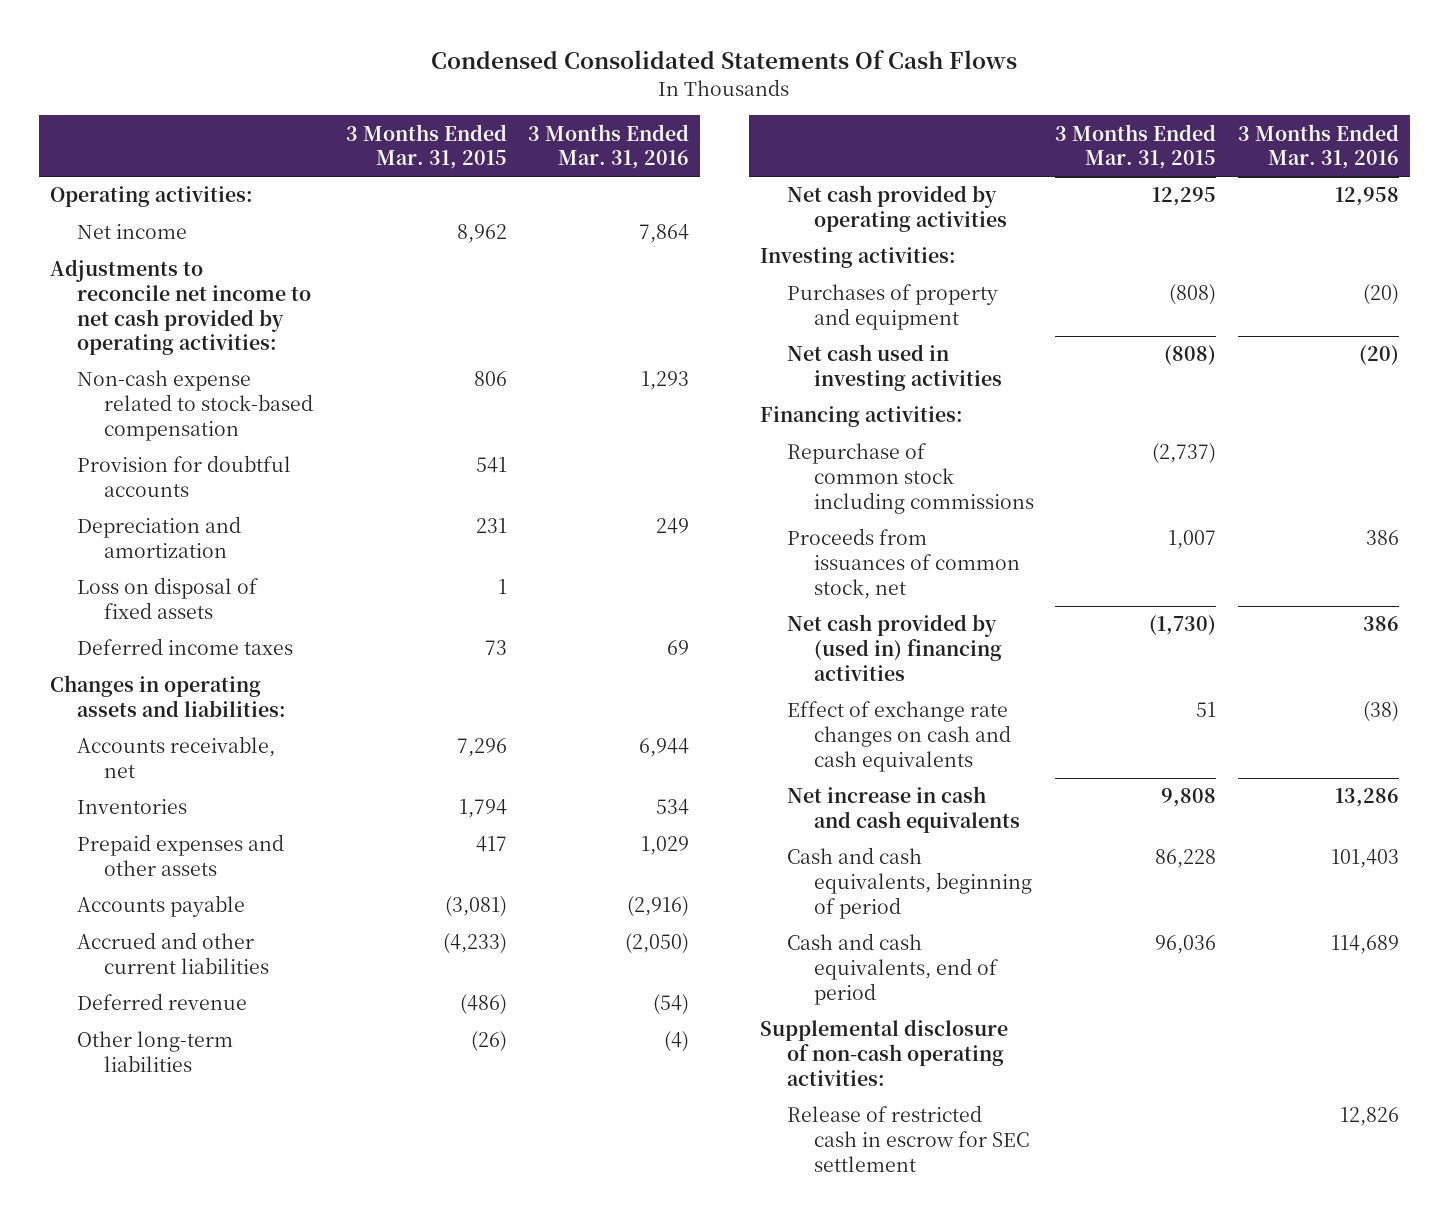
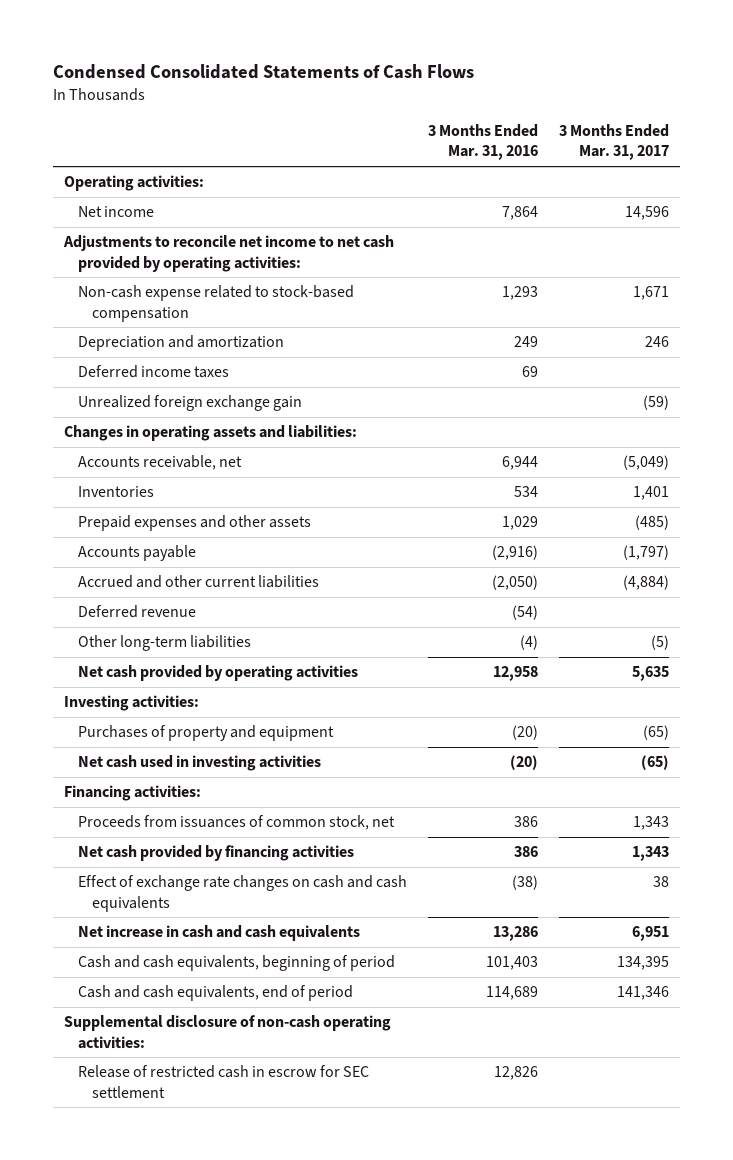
[431,50,1018,70] Condensed Consolidated Statements Of Cash Flows -> [53,64,475,80] Condensed Consolidated Statements of Cash Flows
[345,123,507,170] 3 Months Ended Mar. 31, 2015 -> none
none -> [559,124,670,161] 3 Months Ended Mar. 31, 2017
[76,455,291,498] Provision for doubtful accounts -> none
[76,577,258,620] Loss on disposal of fixed assets -> none
none -> [77,395,302,412] Unrealized foreign exchange gain
[786,443,1034,514] Repurchase of common stock including commissions -> none
[786,614,1002,681] Net cash provided by (used in) financing activities -> [77,845,354,862] Net cash provided by financing activities

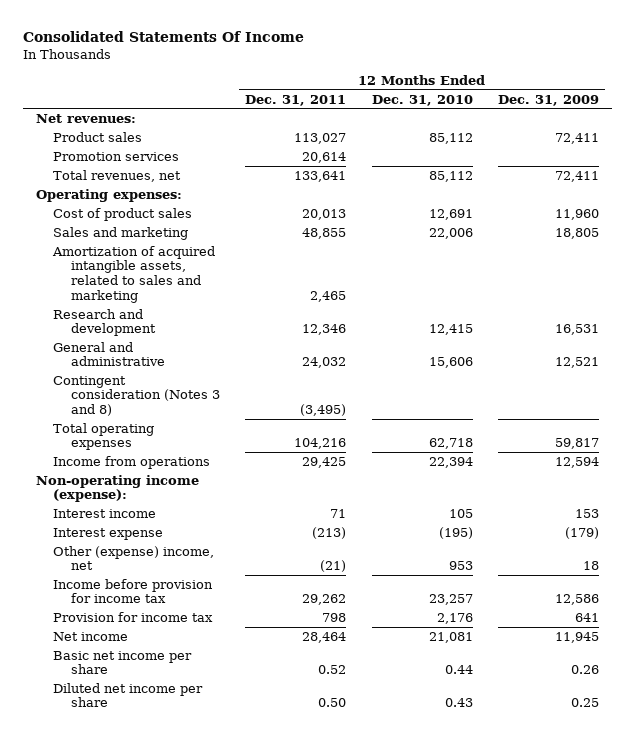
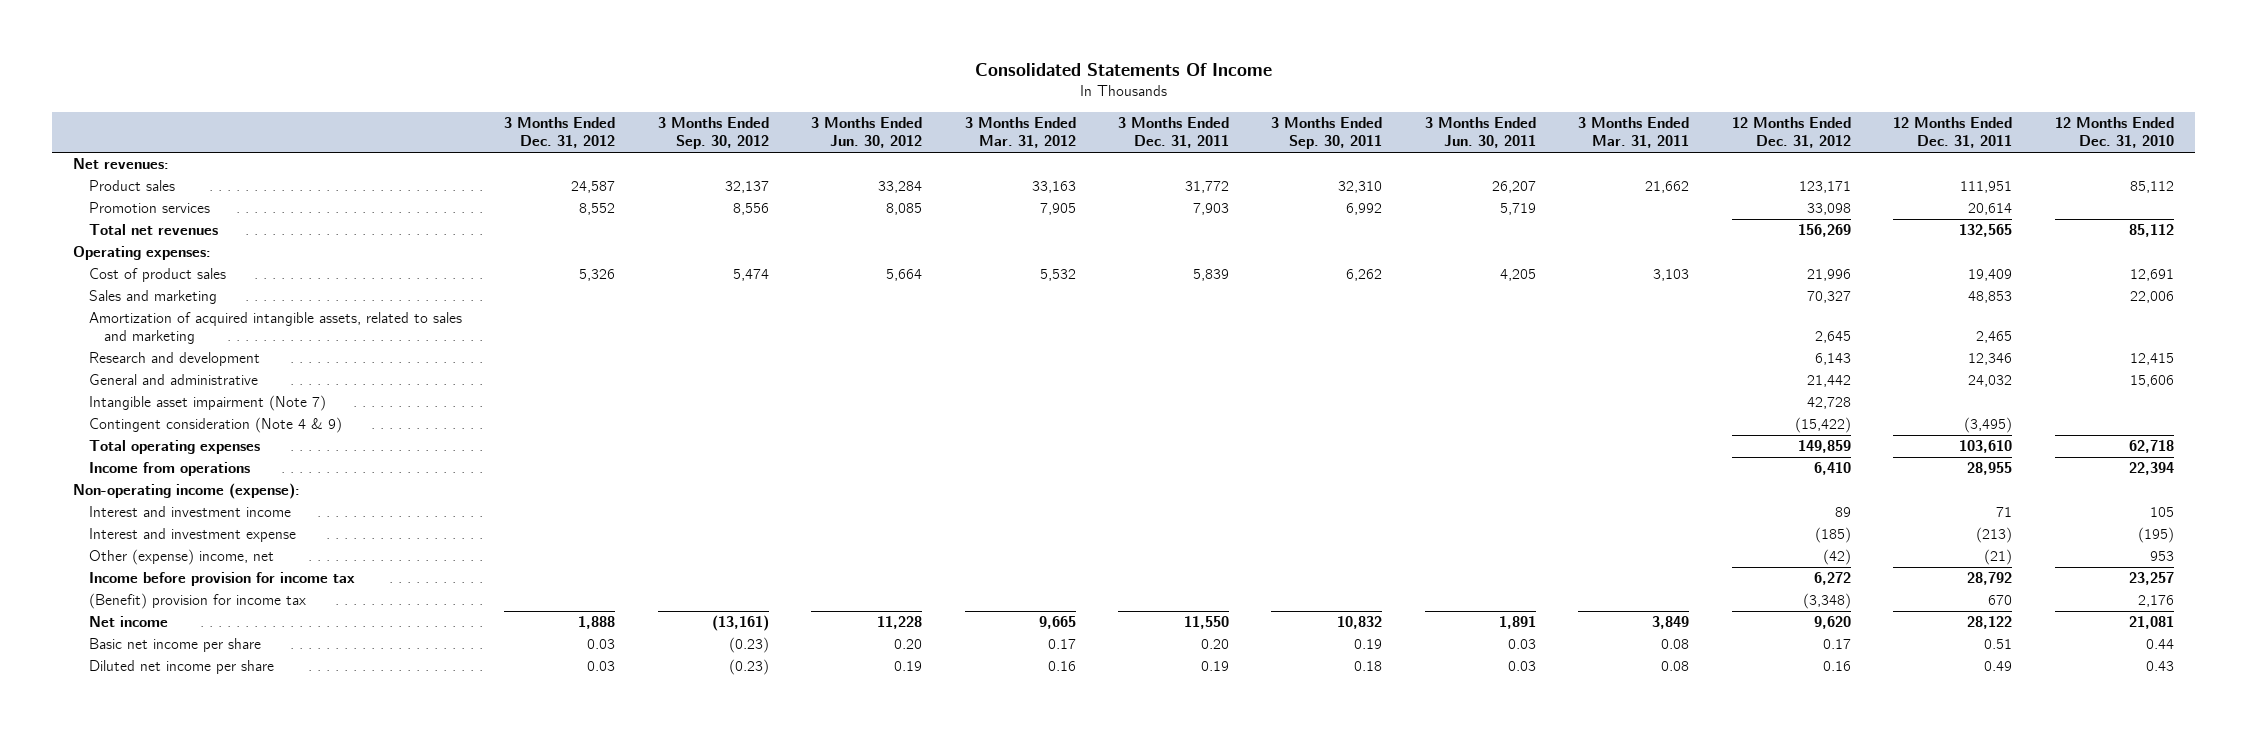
[498,94,600,106] Dec. 31, 2009 -> none
none -> [504,117,616,149] 3 Months Ended Dec. 31, 2012
none -> [657,117,769,150] 3 Months Ended Sep. 30, 2012
none -> [811,117,923,149] 3 Months Ended Jun. 30, 2012
none -> [964,117,1076,149] 3 Months Ended Mar. 31, 2012
none -> [1118,117,1230,149] 3 Months Ended Dec. 31, 2011
none -> [1271,117,1383,150] 3 Months Ended Sep. 30, 2011
none -> [1424,117,1536,149] 3 Months Ended Jun. 30, 2011
none -> [1578,117,1690,149] 3 Months Ended Mar. 31, 2011
none -> [1731,117,1851,149] 12 Months Ended Dec. 31, 2012
[294,132,347,144] 113,027 -> [1960,181,2013,194] 111,951
[53,169,182,182] Total revenues, net -> [88,224,218,236] Total net revenues
[294,170,347,182] 133,641 -> [1959,224,2013,238] 132,565
[302,208,347,220] 20,013 -> [1968,269,2013,282] 19,409
[302,227,347,239] 48,855 -> [1968,291,2013,304] 48,853
none -> [88,395,326,412] Intangible asset impairment (Note 7)
[53,375,221,417] Contingent consideration (Notes 3 and 8) -> [88,417,342,434] Contingent consideration (Note 4 & 9)
[294,438,347,450] 104,216 -> [1959,440,2013,454] 103,610
[302,456,347,468] 29,425 -> [1967,462,2013,476] 28,955
[53,508,157,518] Interest income -> [88,506,291,518] Interest and investment income
[53,527,164,540] Interest expense -> [88,528,296,543] Interest and investment expense
[302,594,347,606] 29,262 -> [1967,572,2013,586] 28,792
[53,611,214,622] Provision for income tax -> [88,593,306,610] (Benefit) provision for income tax
[322,612,347,622] 798 -> [1988,595,2013,606] 670
[302,631,347,643] 28,464 -> [1967,616,2013,630] 28,122
[318,665,347,675] 0.52 -> [1984,639,2013,650] 0.51
[318,698,347,708] 0.50 -> [1984,661,2013,672] 0.49

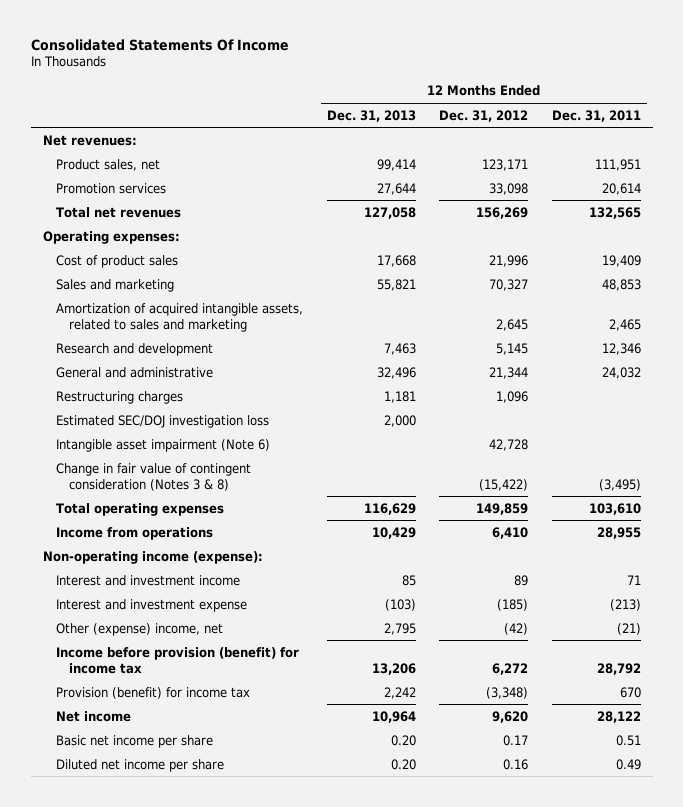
[504,117,616,149] 3 Months Ended Dec. 31, 2012 -> none
[657,117,769,150] 3 Months Ended Sep. 30, 2012 -> none
[811,117,923,149] 3 Months Ended Jun. 30, 2012 -> none
[964,117,1076,149] 3 Months Ended Mar. 31, 2012 -> none
[1118,117,1230,149] 3 Months Ended Dec. 31, 2011 -> none
[1271,117,1383,150] 3 Months Ended Sep. 30, 2011 -> none
[1424,117,1536,149] 3 Months Ended Jun. 30, 2011 -> none
[1578,117,1690,149] 3 Months Ended Mar. 31, 2011 -> none
[2054,117,2174,149] 12 Months Ended Dec. 31, 2010 -> none
none -> [326,109,416,122] Dec. 31, 2013
[88,180,175,192] Product sales -> [55,158,160,171] Product sales, net
[1814,353,1851,366] 6,143 -> [496,342,529,355] 5,145
[1806,375,1851,388] 21,442 -> [489,366,529,379] 21,344
none -> [55,390,183,404] Restructuring charges
none -> [55,414,269,428] Estimated SEC/DOJ investigation loss
[88,395,326,412] Intangible asset impairment (Note 7) -> [55,438,270,452] Intangible asset impairment (Note 6)
[88,417,342,434] Contingent consideration (Note 4 & 9) -> [55,462,251,491] Change in fair value of contingent consideration (Notes 3 & 8)
[88,572,355,587] Income before provision for income tax -> [55,646,299,674] Income before provision (benefit) for income tax
[88,593,306,610] (Benefit) provision for income tax -> [55,686,250,699] Provision (benefit) for income tax

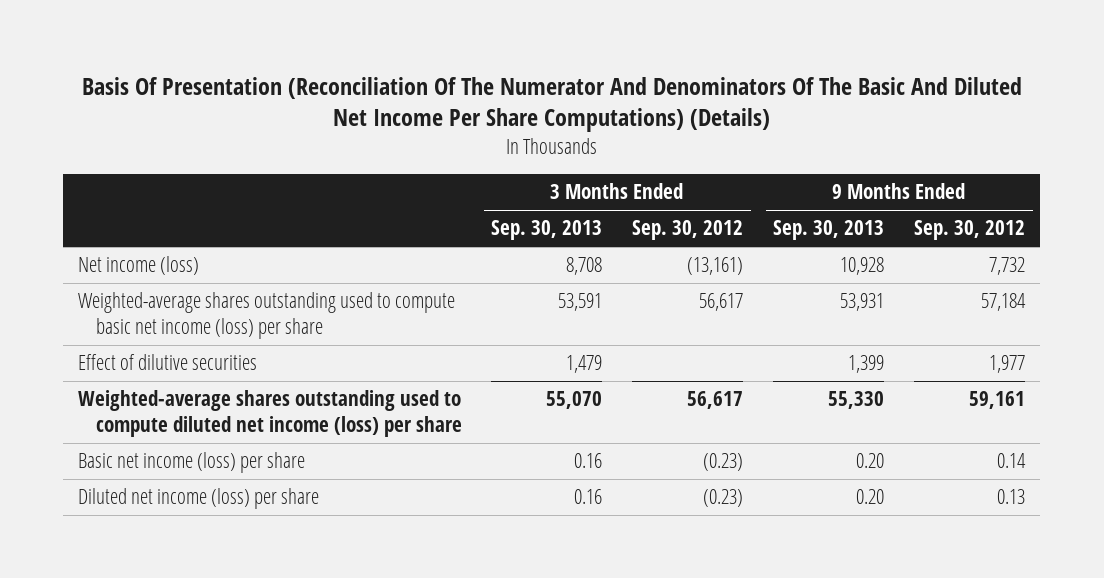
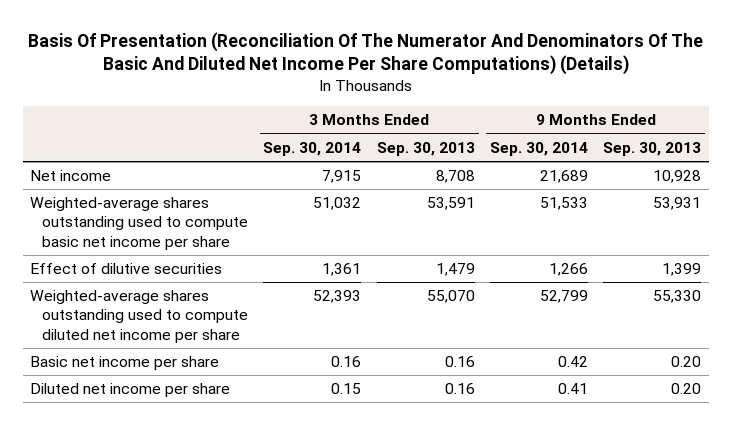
[632,220,744,241] Sep. 30, 2012 -> none
[914,220,1026,241] Sep. 30, 2012 -> none
none -> [263,141,362,156] Sep. 30, 2014
none -> [490,141,589,156] Sep. 30, 2014
[78,256,200,276] Net income (loss) -> [30,170,112,182] Net income
[78,292,456,339] Weighted-average shares outstanding used to compute basic net income (loss) per share -> [30,197,249,250] Weighted-average shares outstanding used to compute basic net income per share
[78,390,462,437] Weighted-average shares outstanding used to compute diluted net income (loss) per share -> [30,290,249,343] Weighted-average shares outstanding used to compute diluted net income per share
[78,452,306,474] Basic net income (loss) per share -> [30,356,220,371] Basic net income per share
[78,488,320,510] Diluted net income (loss) per share -> [30,383,231,398] Diluted net income per share

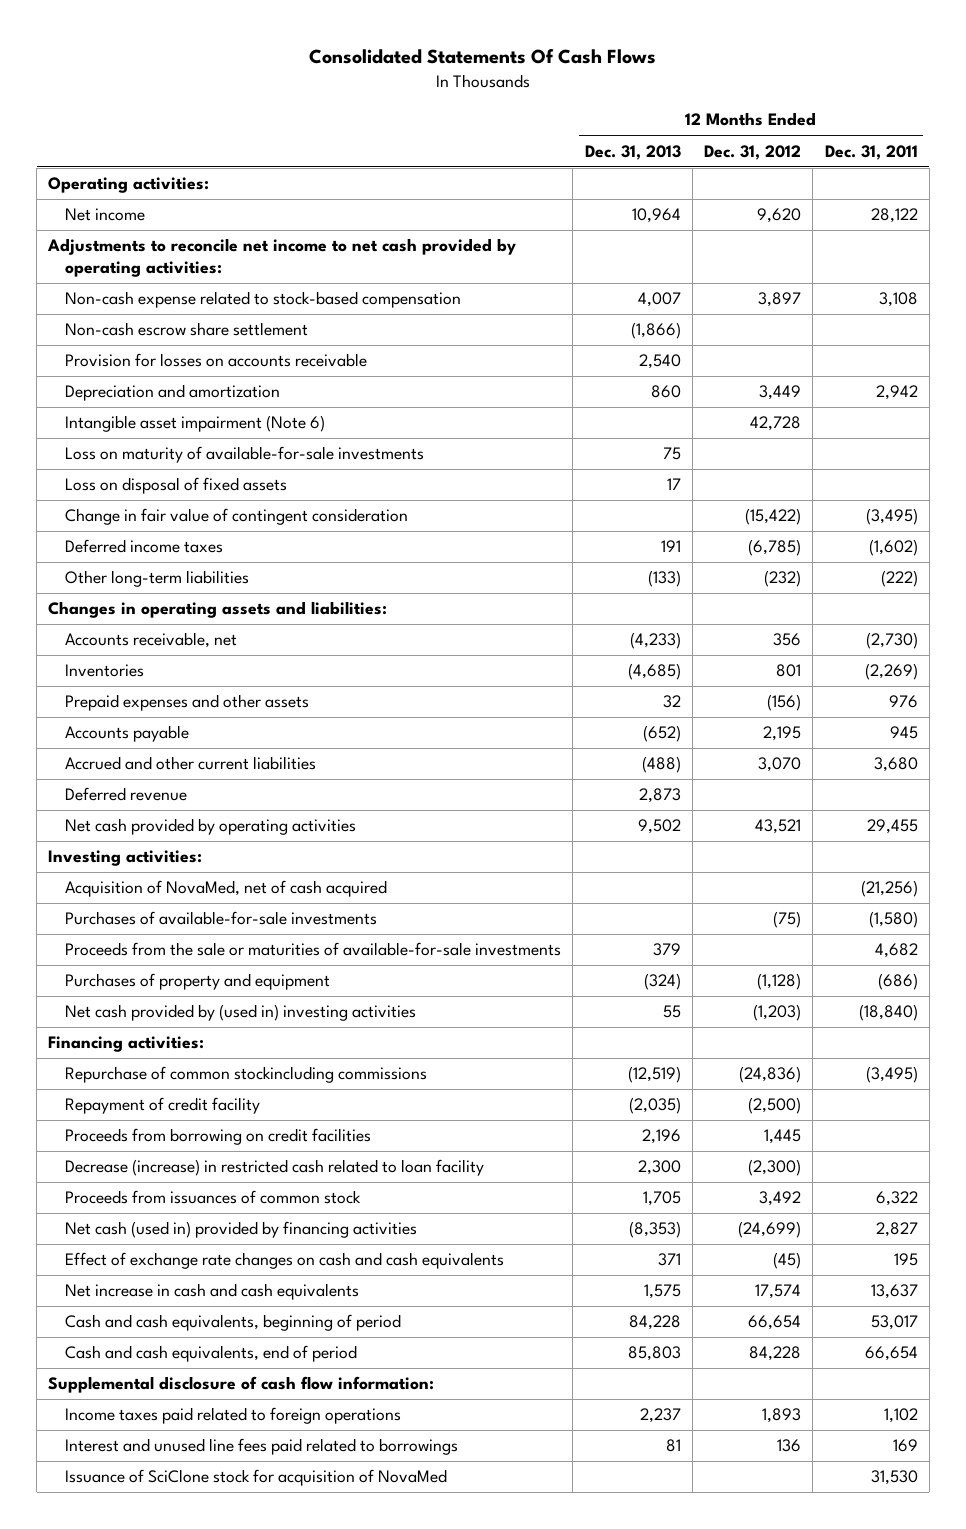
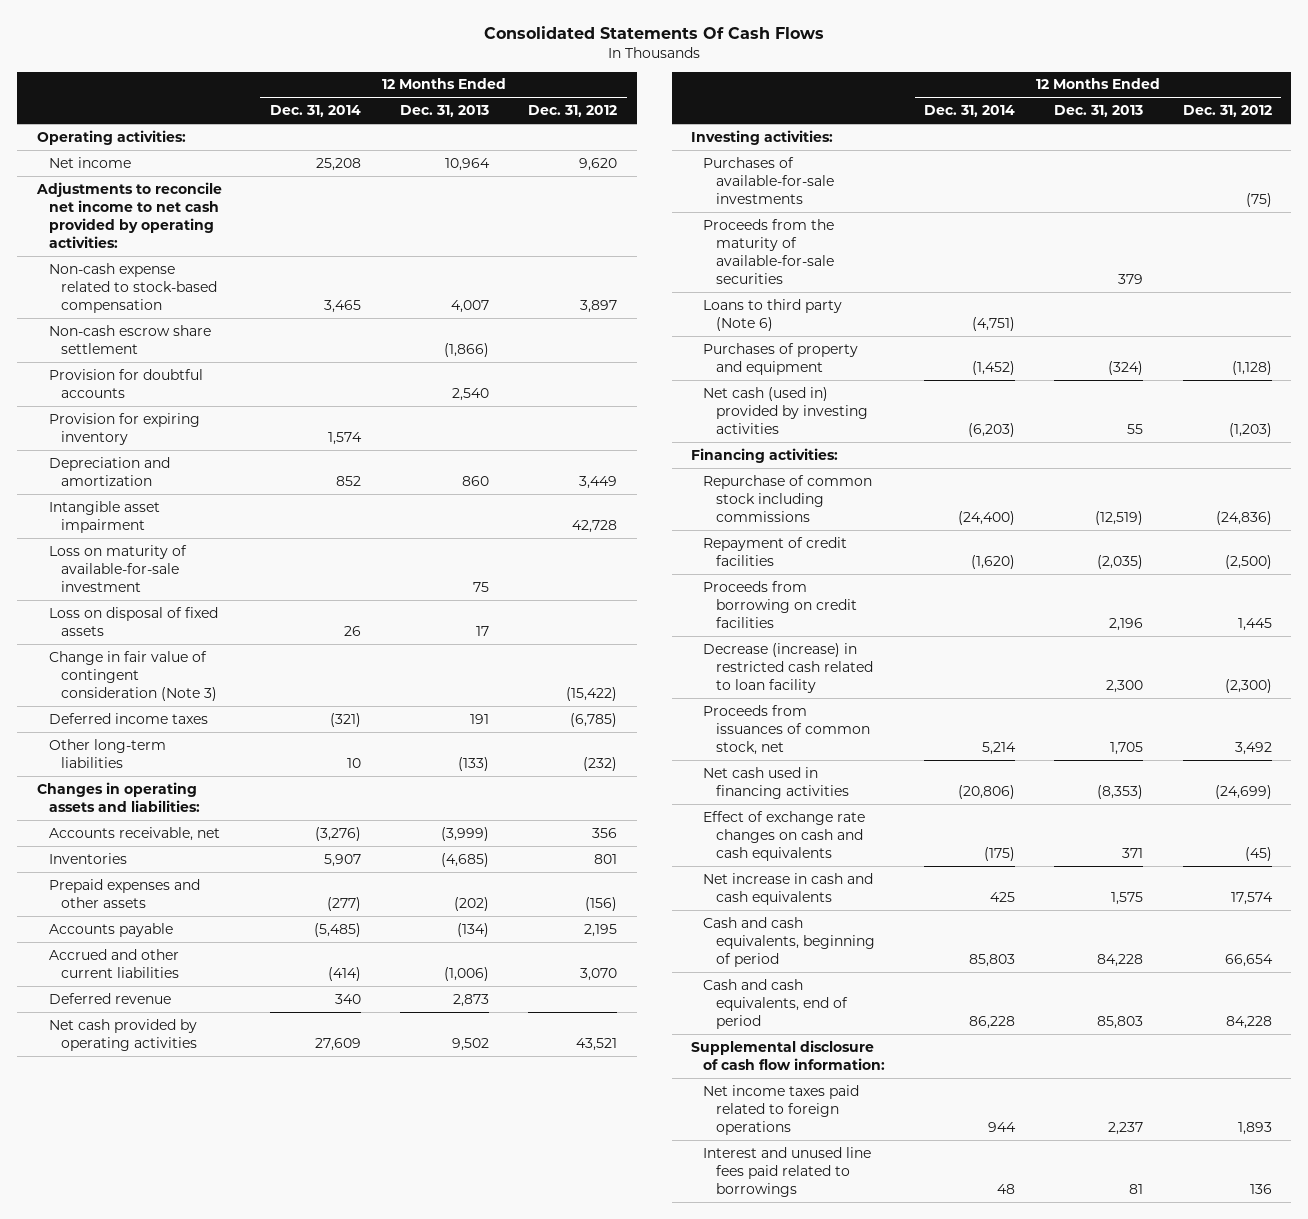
[824,144,918,160] Dec. 31, 2011 -> none
none -> [270,105,362,118] Dec. 31, 2014
[65,353,368,368] Provision for losses on accounts receivable -> [49,368,204,398] Provision for doubtful accounts
none -> [49,412,201,445] Provision for expiring inventory
[65,415,326,433] Intangible asset impairment (Note 6) -> [49,500,161,533] Intangible asset impairment
[65,446,425,464] Loss on maturity of available-for-sale investments -> [49,544,188,592] Loss on maturity of available-for-sale investment
[65,508,409,526] Change in fair value of contingent consideration -> [49,650,218,701] Change in fair value of contingent consideration (Note 3)
[629,632,681,650] (4,233) -> [441,826,490,841] (3,999)
[662,695,681,709] 32 -> [454,896,490,911] (202)
[642,725,681,743] (652) -> [457,922,490,937] (134)
[641,756,681,774] (488) -> [444,966,490,981] (1,006)
[65,880,388,898] Acquisition of NovaMed, net of cash acquired -> none
[65,942,562,957] Proceeds from the sale or maturities of available-for-sale investments -> [703,218,835,284] Proceeds from the maturity of available-for-sale securities
none -> [703,298,843,331] Loans to third party (Note 6)
[65,1004,417,1022] Net cash provided by (used in) investing activities -> [703,386,868,434] Net cash (used in) provided by investing activities
[65,1066,428,1084] Repurchase of common stockincluding commissions -> [703,474,873,522] Repurchase of common stock including commissions
[65,1097,261,1115] Repayment of credit facility -> [703,536,848,566] Repayment of credit facilities
[65,1190,362,1205] Proceeds from issuances of common stock -> [703,704,870,755] Proceeds from issuances of common stock, net
[65,1221,418,1239] Net cash (used in) provided by financing activities -> [703,766,849,799] Net cash used in financing activities
[65,1407,402,1425] Income taxes paid related to foreign operations -> [703,1084,860,1135] Net income taxes paid related to foreign operations
[65,1469,448,1487] Issuance of SciClone stock for acquisition of NovaMed -> none

